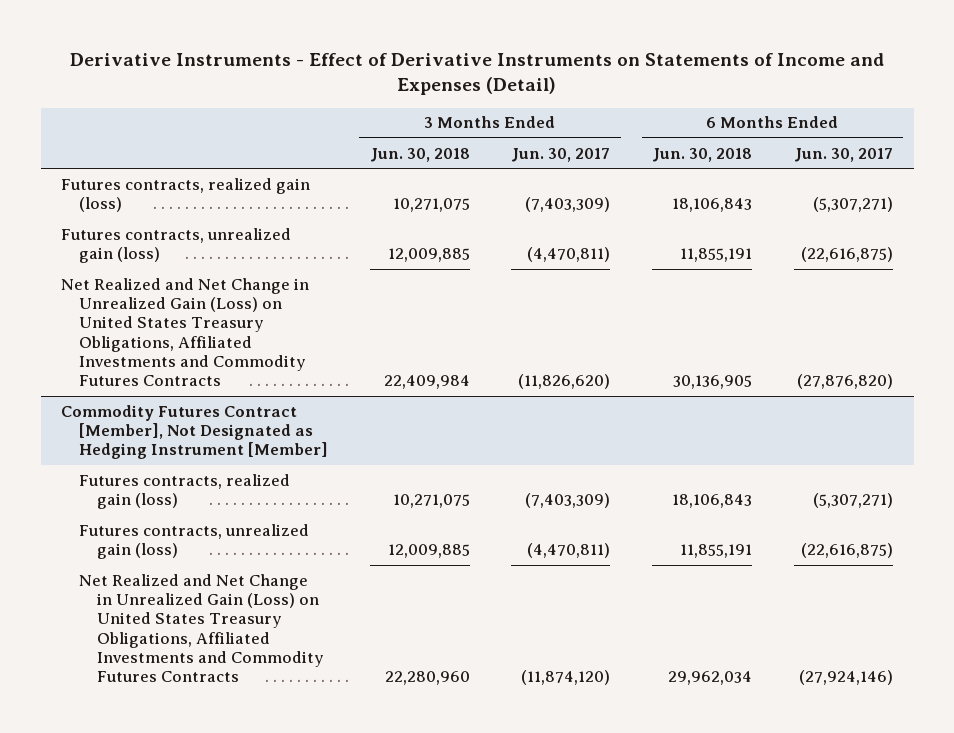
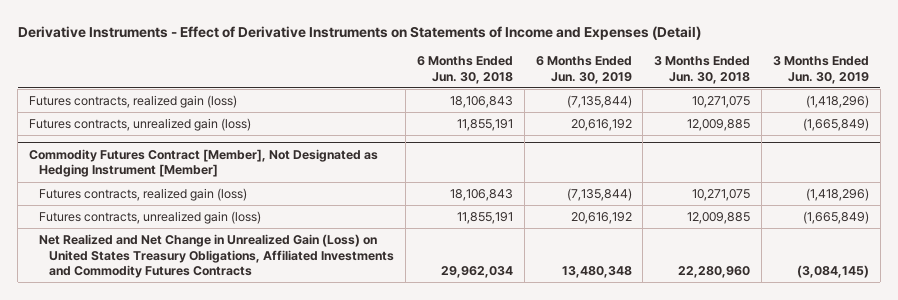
[511,147,611,162] Jun. 30, 2017 -> none
[793,147,893,162] Jun. 30, 2017 -> none
none -> [535,55,632,84] 6 Months Ended Jun. 30, 2019
none -> [772,55,869,84] 3 Months Ended Jun. 30, 2019
[61,277,310,386] Net Realized and Net Change in Unrealized Gain (Loss) on United States Treasury Obligations, Affiliated Investments and Commodity Futures Contracts -> none

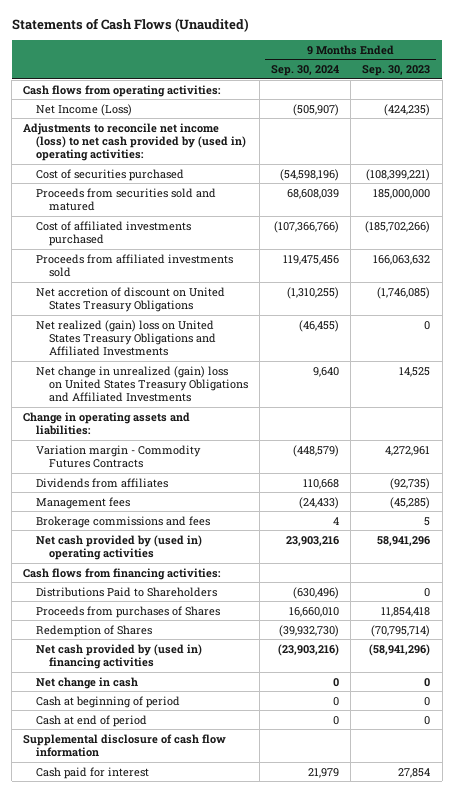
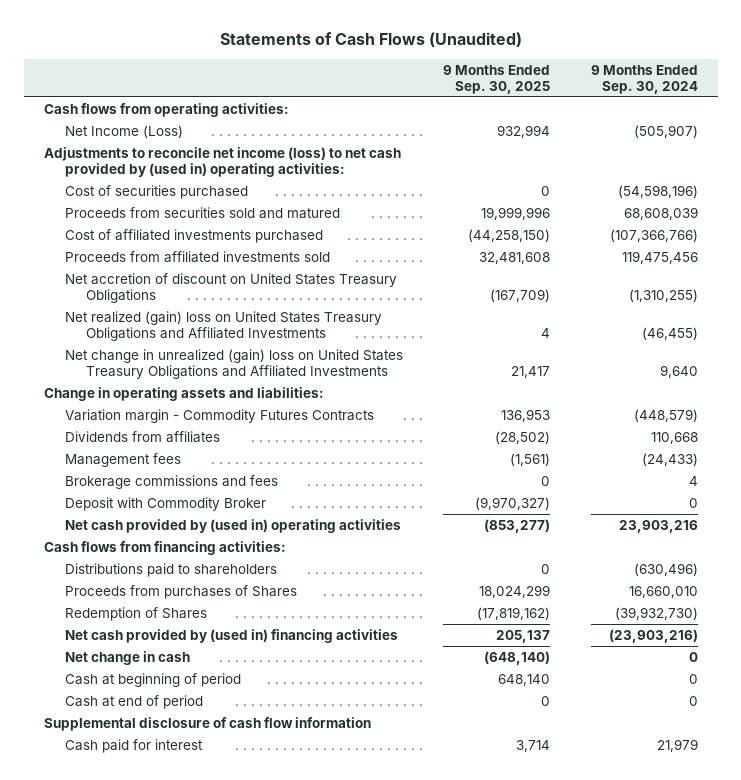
[362,65,431,77] Sep. 30, 2023 -> none
none -> [443,64,551,94] 9 Months Ended Sep. 30, 2025
none -> [65,496,267,511] Deposit with Commodity Broker
[36,586,218,597] Distributions Paid to Shareholders -> [65,562,278,577] Distributions paid to shareholders

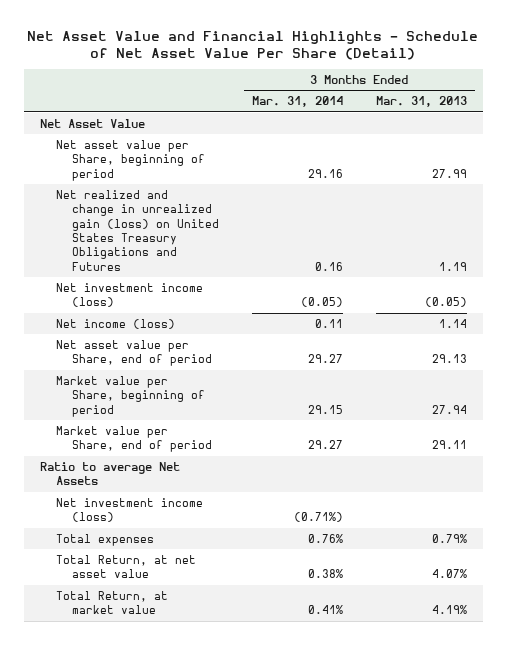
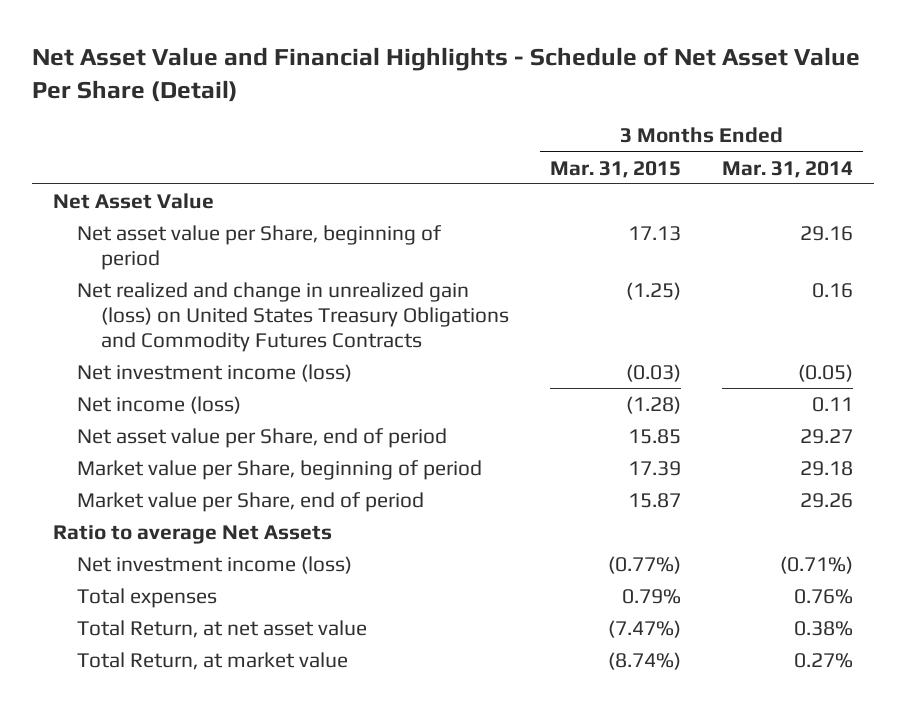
[375,96,467,108] Mar. 31, 2013 -> none
none -> [550,160,682,178] Mar. 31, 2015
[56,189,220,271] Net realized and change in unrealized gain (loss) on United States Treasury Obligations and Futures -> [77,281,510,352] Net realized and change in unrealized gain (loss) on United States Treasury Obligations and Commodity Futures Contracts
[307,404,343,414] 29.15 -> [800,460,854,476] 29.18
[307,440,343,450] 29.27 -> [800,492,854,508] 29.26
[307,605,343,615] 0.41% -> [794,652,854,668] 0.27%

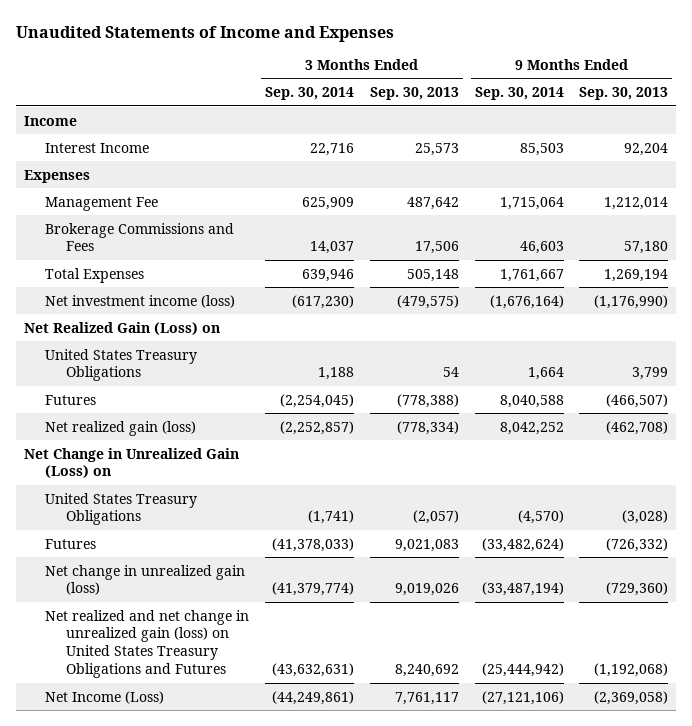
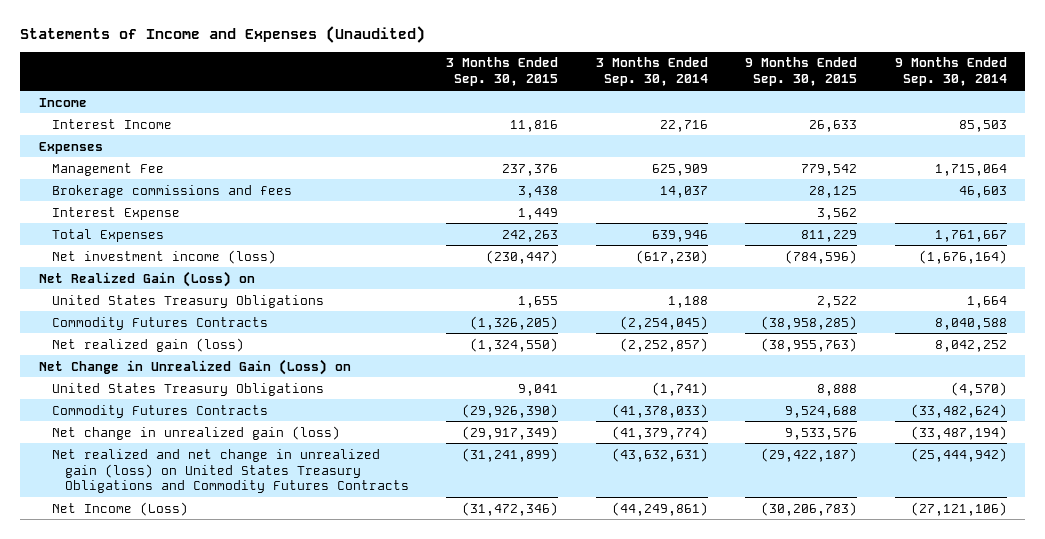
[15,25,394,42] Unaudited Statements of Income and Expenses -> [19,26,425,44] Statements of Income and Expenses (Unaudited)
[369,87,459,101] Sep. 30, 2013 -> none
[579,87,669,101] Sep. 30, 2013 -> none
none -> [446,57,559,87] 3 Months Ended Sep. 30, 2015
none -> [745,57,858,87] 9 Months Ended Sep. 30, 2015
[44,222,234,252] Brokerage Commissions and Fees -> [51,184,292,198] Brokerage commissions and fees
none -> [51,206,180,220] Interest Expense
[44,394,96,405] Futures -> [51,316,268,330] Commodity Futures Contracts
[44,538,96,549] Futures -> [51,404,268,418] Commodity Futures Contracts
[44,609,249,679] Net realized and net change in unrealized gain (loss) on United States Treasury Obligations and Futures -> [51,448,409,494] Net realized and net change in unrealized gain (loss) on United States Treasury Obligations and Commodity Futures Contracts

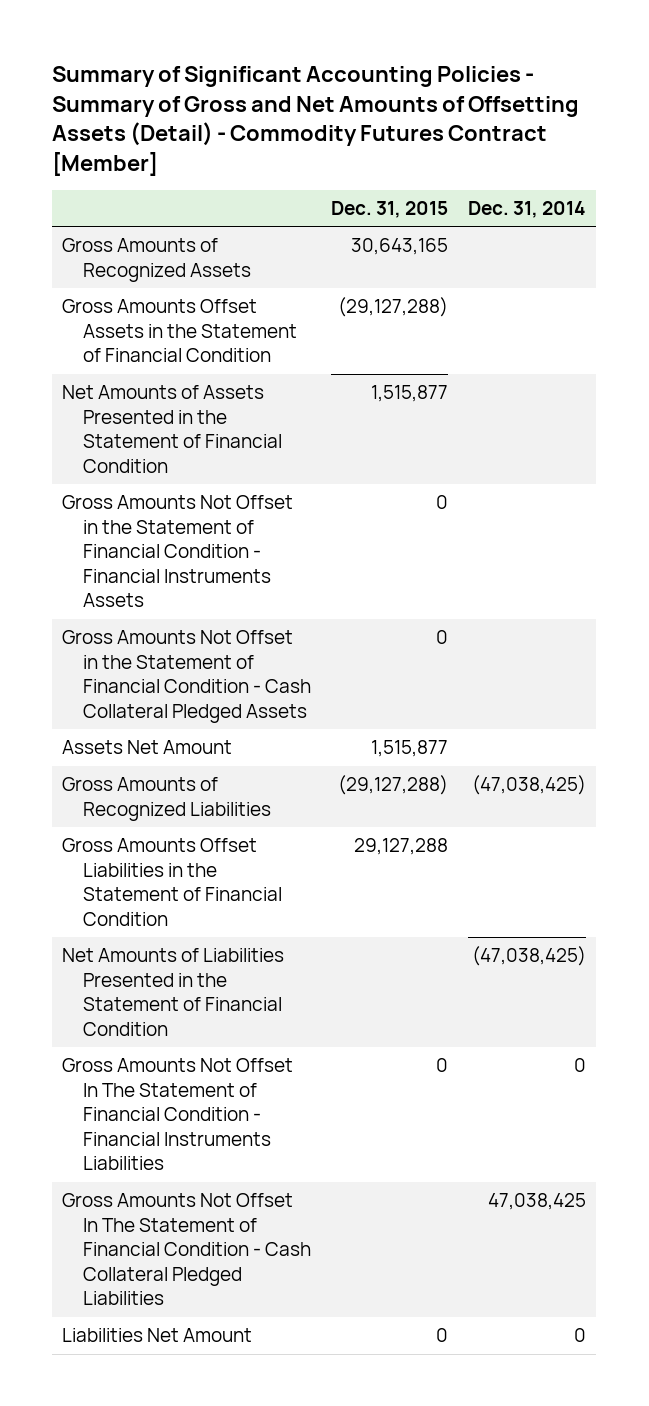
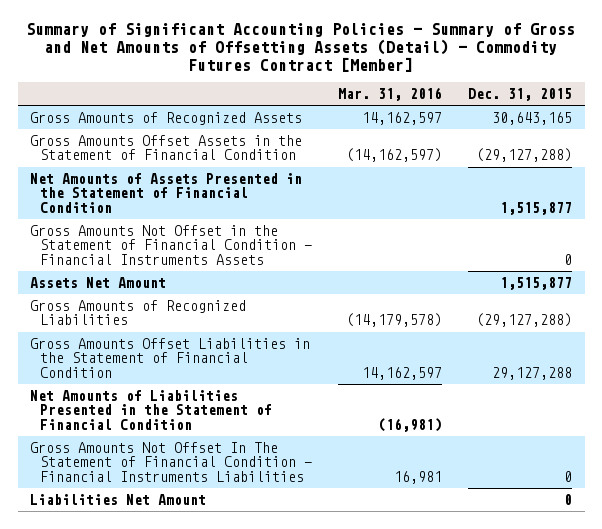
[468,201,587,219] Dec. 31, 2014 -> none
none -> [338,86,443,101] Mar. 31, 2016
[62,630,312,723] Gross Amounts Not Offset in the Statement of Financial Condition - Cash Collateral Pledged Assets -> none
[62,1193,312,1306] Gross Amounts Not Offset In The Statement of Financial Condition - Cash Collateral Pledged Liabilities -> none

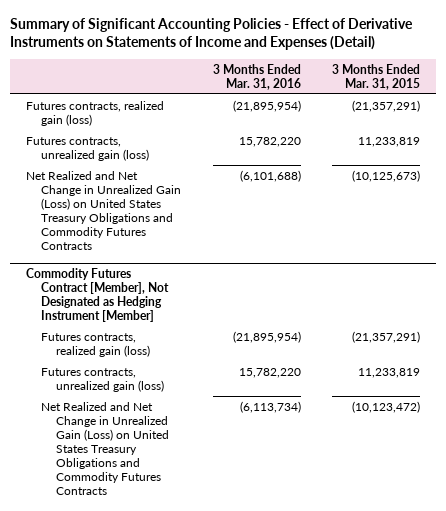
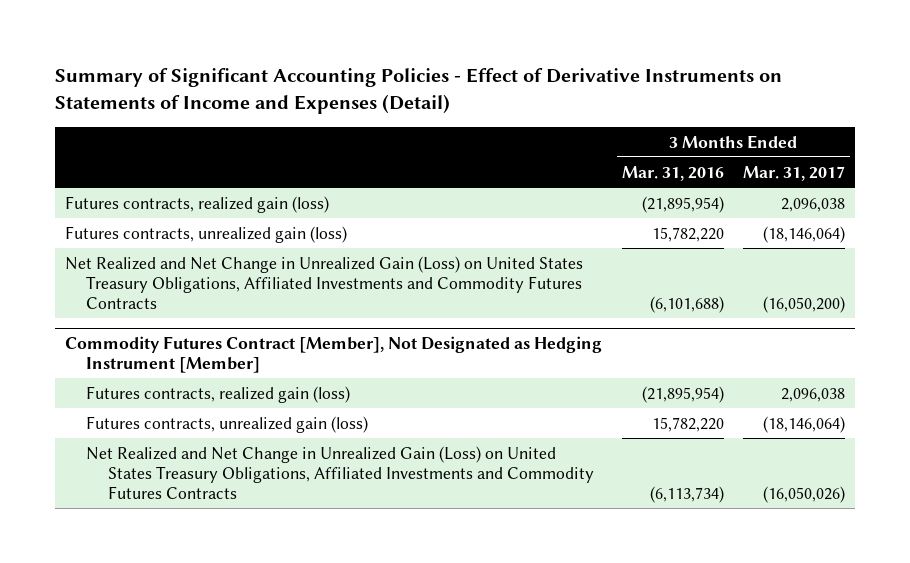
[332,63,421,90] 3 Months Ended Mar. 31, 2015 -> none
none -> [743,165,846,181] Mar. 31, 2017
[26,170,182,251] Net Realized and Net Change in Unrealized Gain (Loss) on United States Treasury Obligations and Commodity Futures Contracts -> [64,255,583,310] Net Realized and Net Change in Unrealized Gain (Loss) on United States Treasury Obligations, Affiliated Investments and Commodity Futures Contracts
[41,401,170,496] Net Realized and Net Change in Unrealized Gain (Loss) on United States Treasury Obligations and Commodity Futures Contracts -> [86,445,594,500] Net Realized and Net Change in Unrealized Gain (Loss) on United States Treasury Obligations, Affiliated Investments and Commodity Futures Contracts

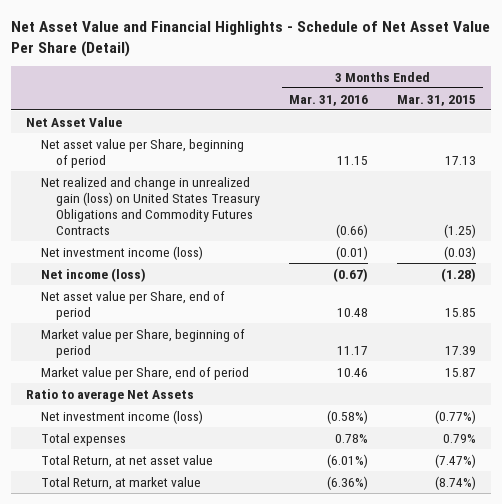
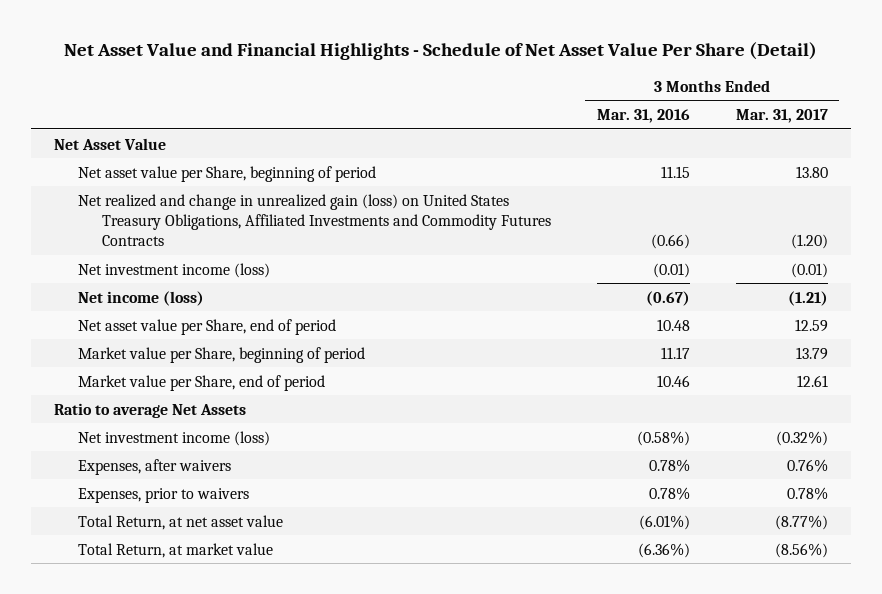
[397,94,477,106] Mar. 31, 2015 -> none
none -> [735,109,828,124] Mar. 31, 2017
[40,176,260,235] Net realized and change in unrealized gain (loss) on United States Treasury Obligations and Commodity Futures Contracts -> [78,193,552,247] Net realized and change in unrealized gain (loss) on United States Treasury Obligations, Affiliated Investments and Commodity Futures Contracts
[40,432,126,446] Total expenses -> none
none -> [78,458,232,475] Expenses, after waivers
none -> [78,487,250,503] Expenses, prior to waivers

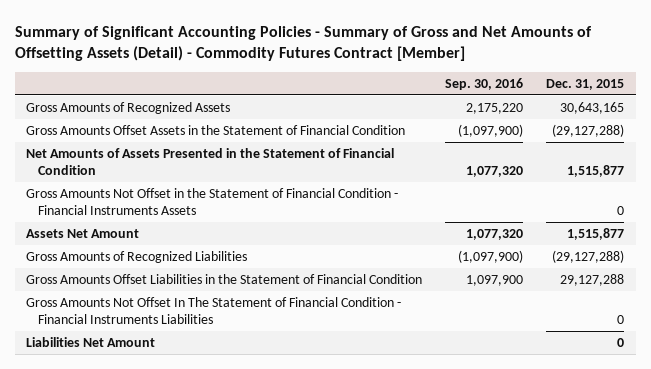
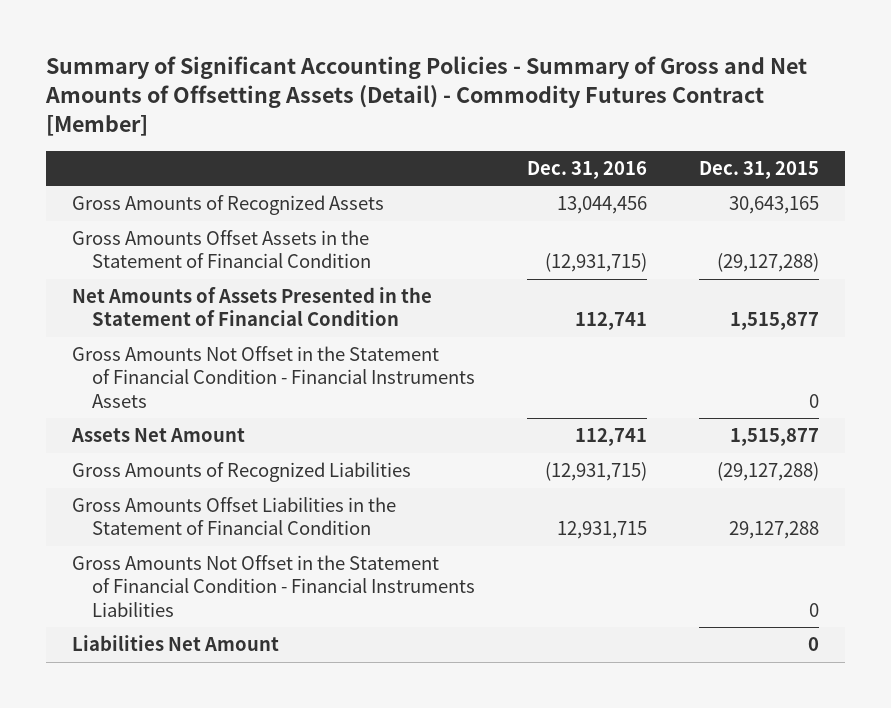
[445,77,524,90] Sep. 30, 2016 -> none
none -> [527,160,648,179] Dec. 31, 2016
[26,296,402,324] Gross Amounts Not Offset In The Statement of Financial Condition - Financial Instruments Liabilities -> [71,555,476,617] Gross Amounts Not Offset in the Statement of Financial Condition - Financial Instruments Liabilities

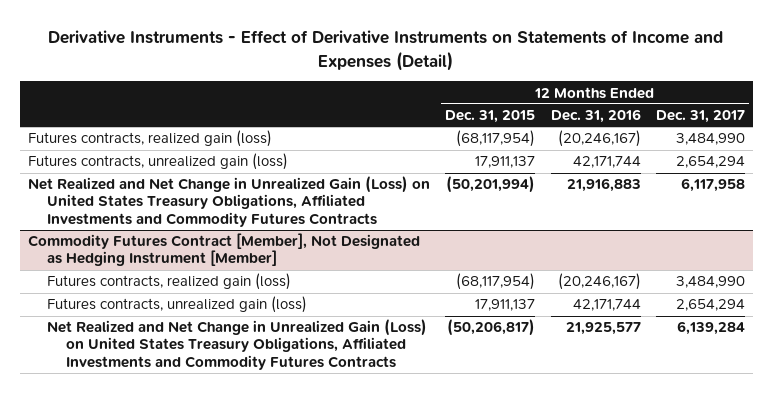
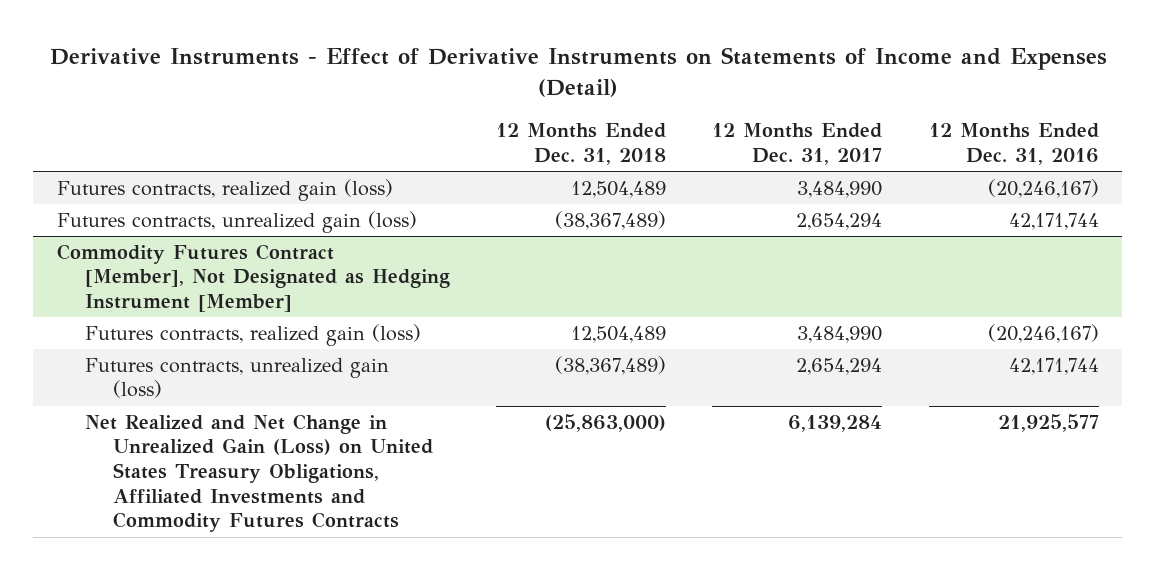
[445,110,536,124] Dec. 31, 2015 -> none
none -> [496,123,667,166] 12 Months Ended Dec. 31, 2018
[27,176,430,227] Net Realized and Net Change in Unrealized Gain (Loss) on United States Treasury Obligations, Affiliated Investments and Commodity Futures Contracts -> none

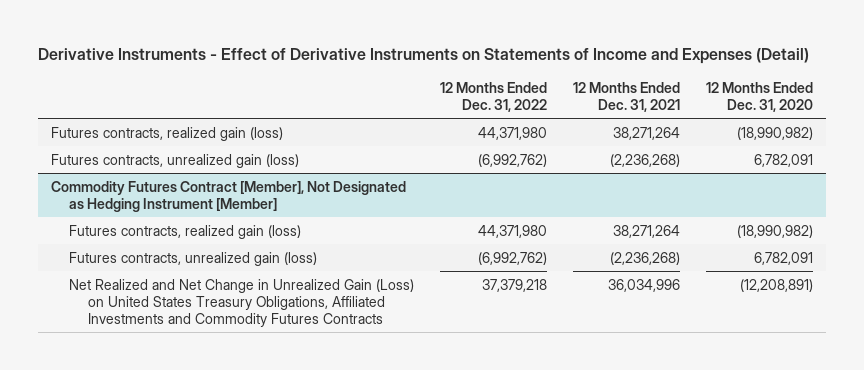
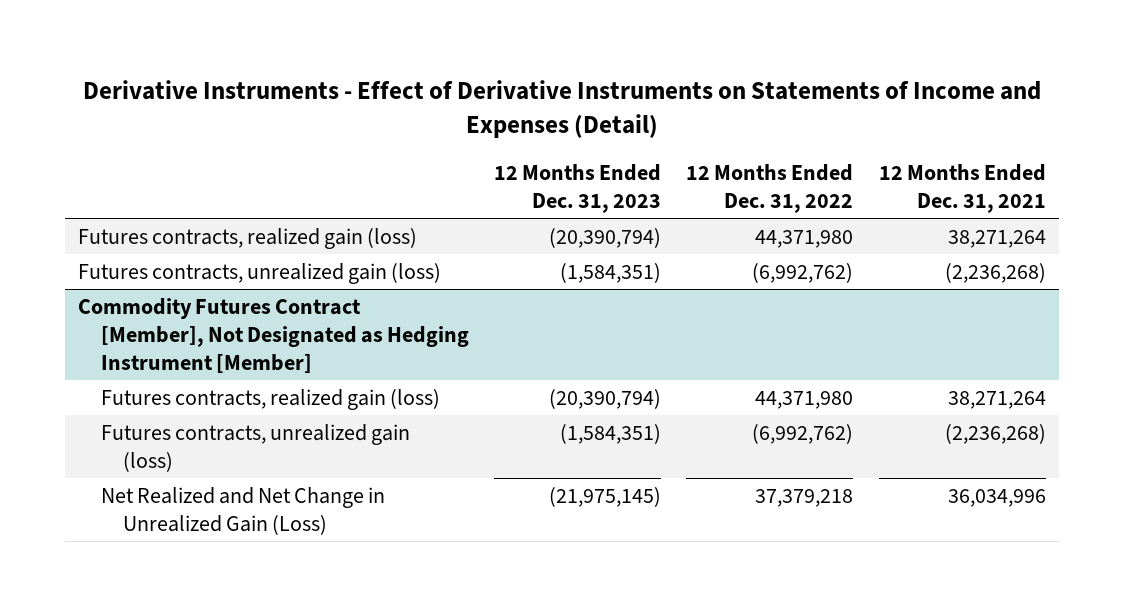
[705,81,813,112] 12 Months Ended Dec. 31, 2020 -> none
none -> [494,163,662,213] 12 Months Ended Dec. 31, 2023
[69,278,415,327] Net Realized and Net Change in Unrealized Gain (Loss) on United States Treasury Obligations, Affiliated Investments and Commodity Futures Contracts -> [100,486,385,535] Net Realized and Net Change in Unrealized Gain (Loss)

